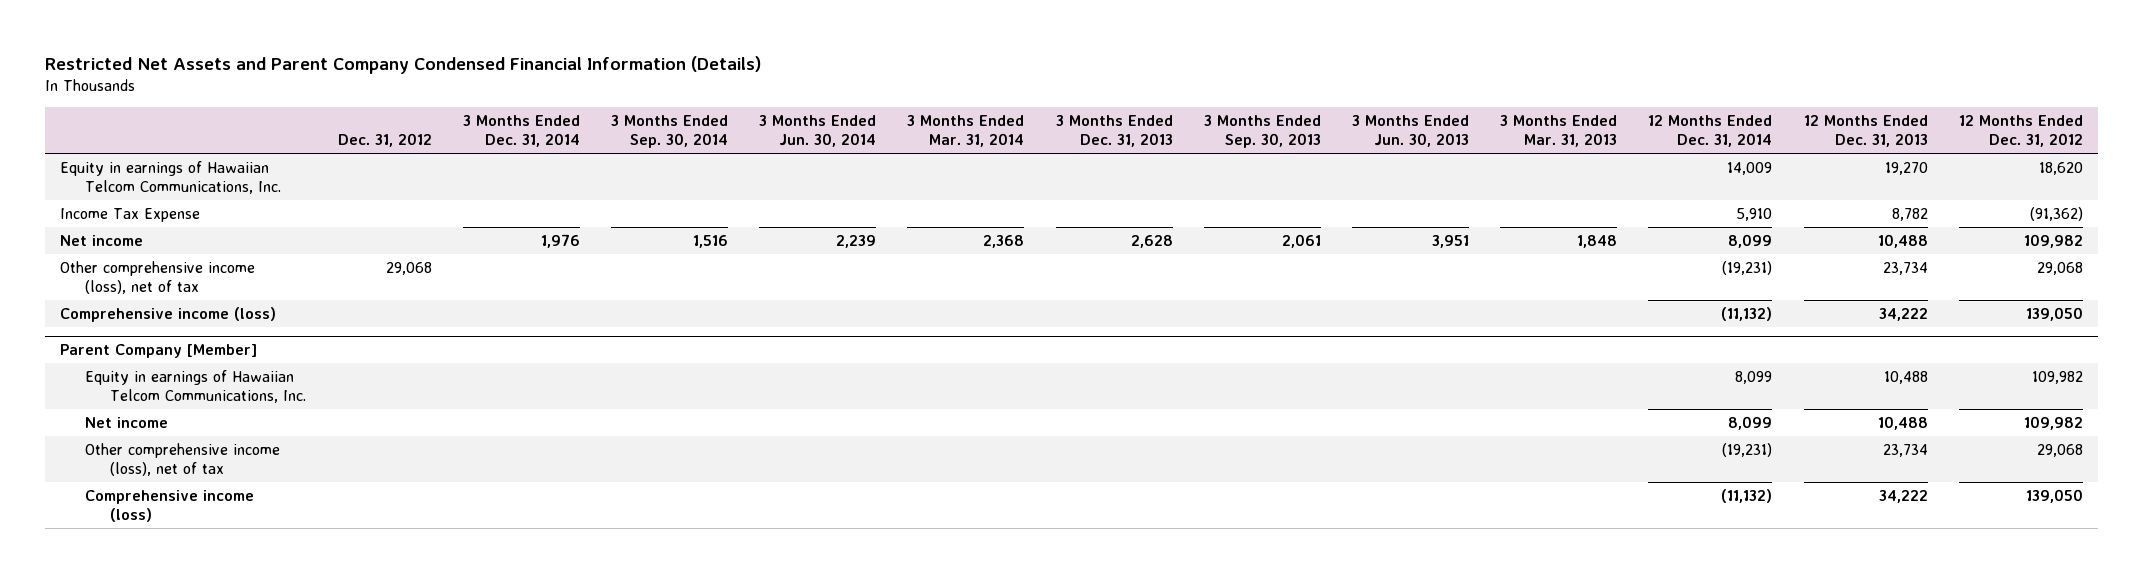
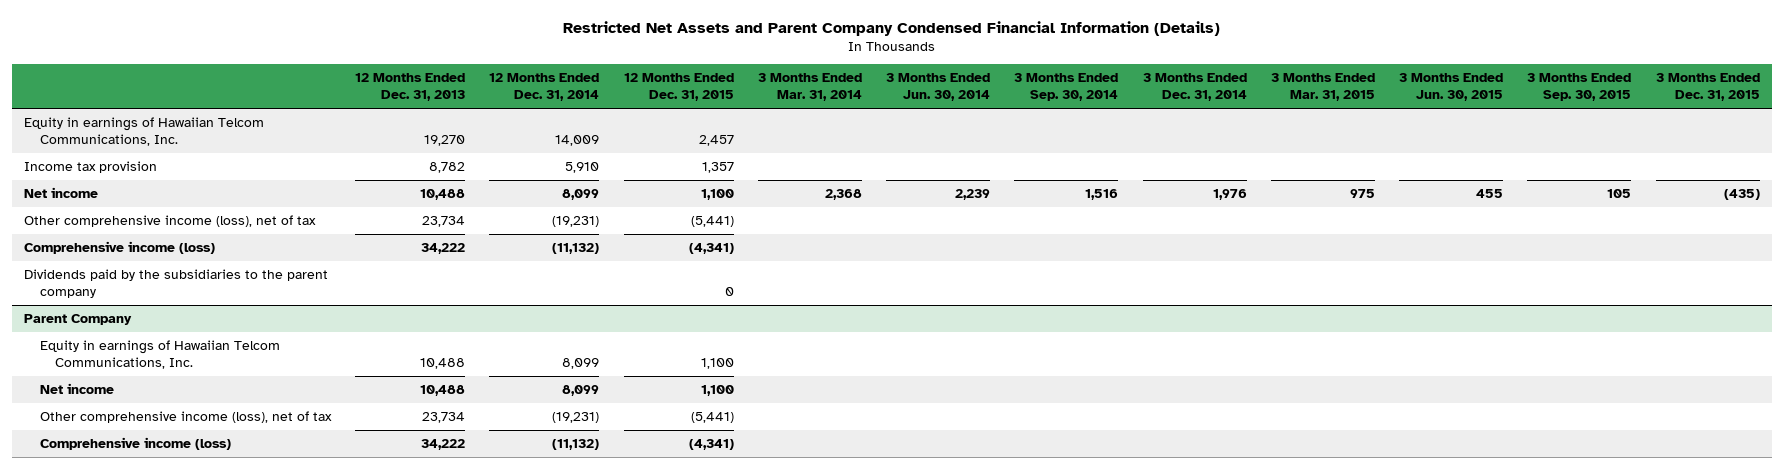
[337,133,432,148] Dec. 31, 2012 -> none
[1055,115,1173,148] 3 Months Ended Dec. 31, 2013 -> none
[1203,115,1321,149] 3 Months Ended Sep. 30, 2013 -> none
[1351,115,1469,148] 3 Months Ended Jun. 30, 2013 -> none
[1500,115,1618,148] 3 Months Ended Mar. 31, 2013 -> none
[1958,115,2083,148] 12 Months Ended Dec. 31, 2012 -> none
none -> [623,73,734,102] 12 Months Ended Dec. 31, 2015
none -> [1270,73,1375,102] 3 Months Ended Mar. 31, 2015
none -> [1399,73,1504,102] 3 Months Ended Jun. 30, 2015
none -> [1527,73,1632,102] 3 Months Ended Sep. 30, 2015
none -> [1655,73,1760,102] 3 Months Ended Dec. 31, 2015
[60,207,201,222] Income Tax Expense -> [24,160,158,173] Income tax provision
none -> [24,268,329,299] Dividends paid by the subsidiaries to the parent company
[60,344,258,359] Parent Company [Member] -> [24,313,133,325] Parent Company

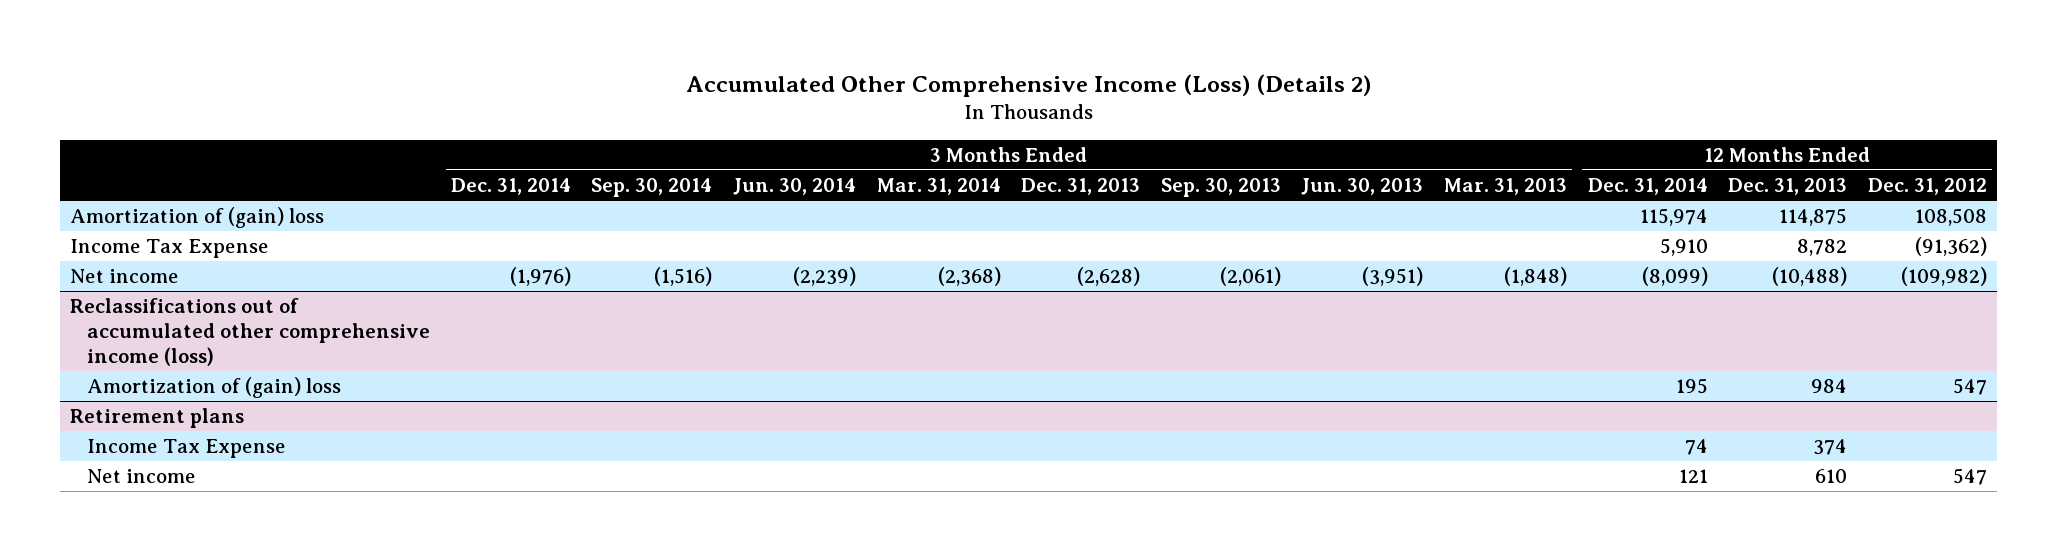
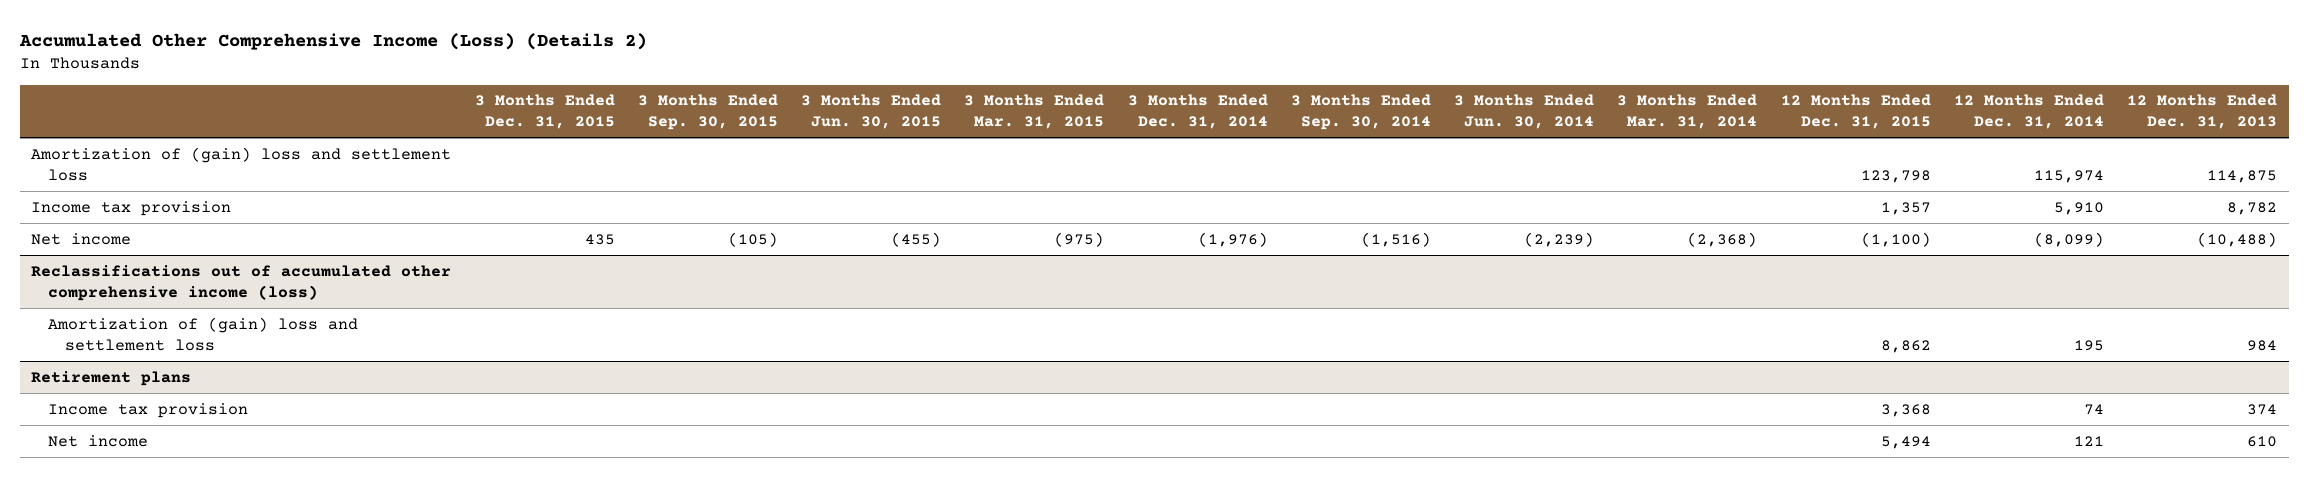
[1021,178,1141,196] Dec. 31, 2013 -> none
[1160,178,1281,198] Sep. 30, 2013 -> none
[1301,178,1424,196] Jun. 30, 2013 -> none
[1444,178,1568,196] Mar. 31, 2013 -> none
[1867,178,1987,196] Dec. 31, 2012 -> none
none -> [474,94,615,130] 3 Months Ended Dec. 31, 2015
none -> [637,94,778,131] 3 Months Ended Sep. 30, 2015
none -> [801,94,942,130] 3 Months Ended Jun. 30, 2015
none -> [964,94,1105,130] 3 Months Ended Mar. 31, 2015
none -> [1780,94,1931,130] 12 Months Ended Dec. 31, 2015
[70,207,325,229] Amortization of (gain) loss -> [31,146,452,181] Amortization of (gain) loss and settlement loss
[70,239,270,259] Income Tax Expense -> [31,200,232,216] Income tax provision
[87,377,342,399] Amortization of (gain) loss -> [48,316,359,351] Amortization of (gain) loss and settlement loss
[87,439,287,459] Income Tax Expense -> [48,402,249,418] Income tax provision

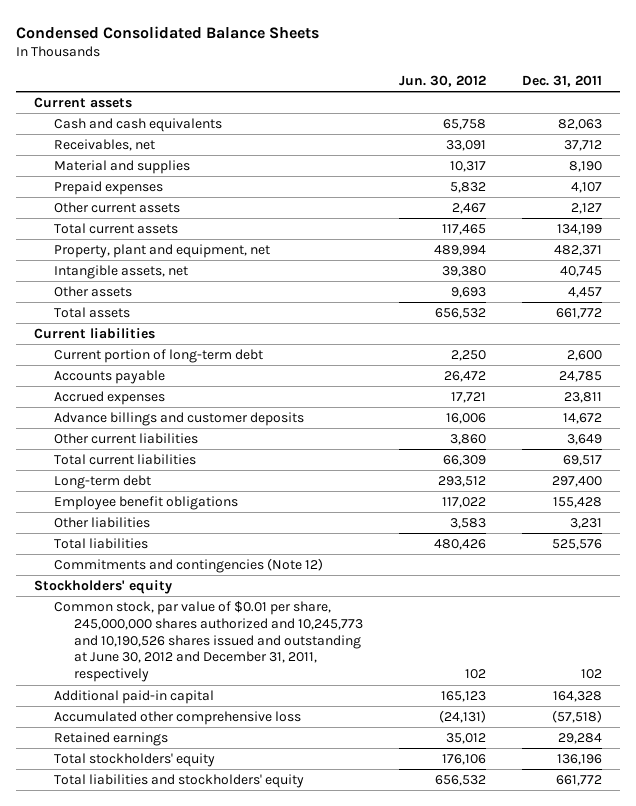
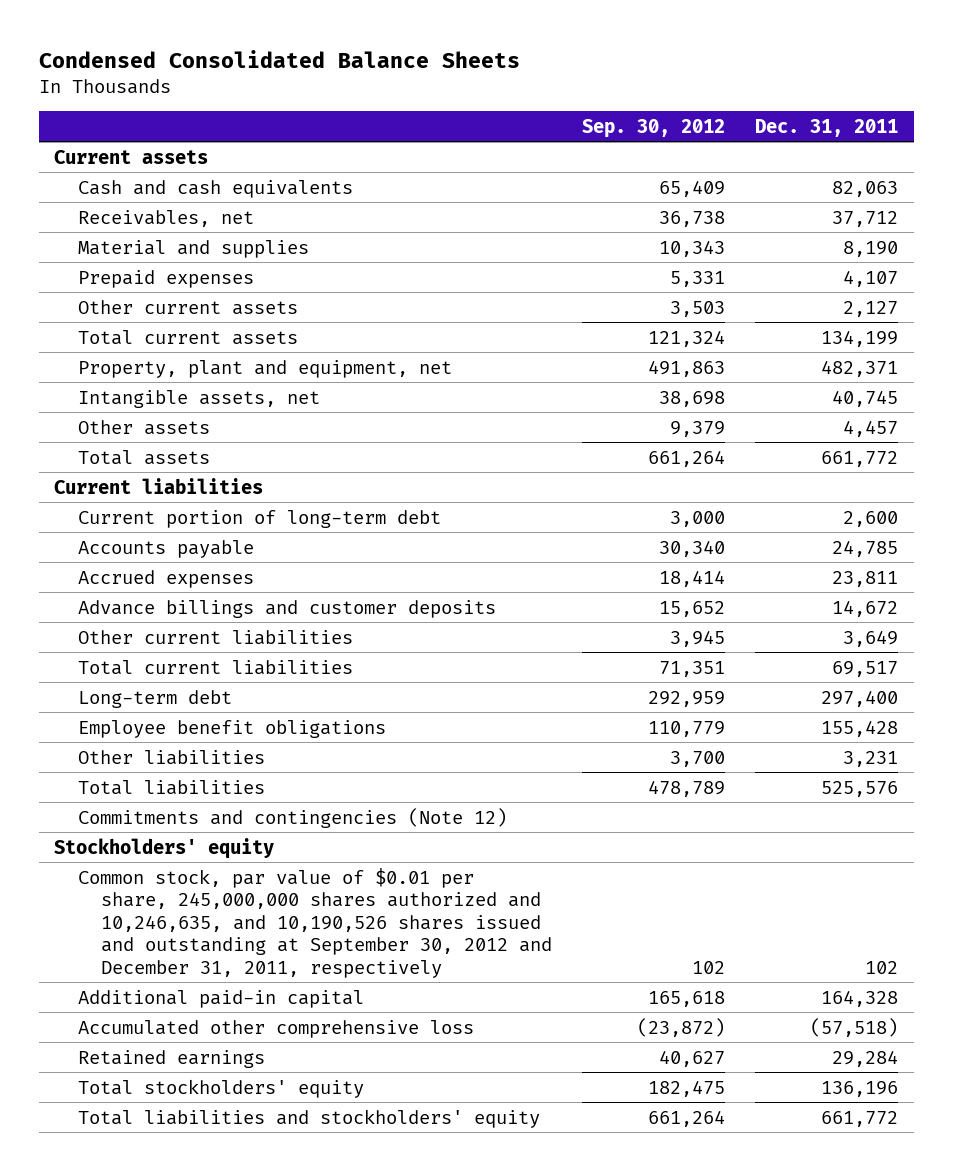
[399,75,487,88] Jun. 30, 2012 -> none
none -> [582,118,726,138] Sep. 30, 2012
[54,600,364,683] Common stock, par value of $0.01 per share, 245,000,000 shares authorized and 10,245,773 and 10,190,526 shares issued and outstanding at June 30, 2012 and December 31, 2011, respectively -> [77,867,552,978] Common stock, par value of $0.01 per share, 245,000,000 shares authorized and 10,246,635, and 10,190,526 shares issued and outstanding at September 30, 2012 and December 31, 2011, respectively

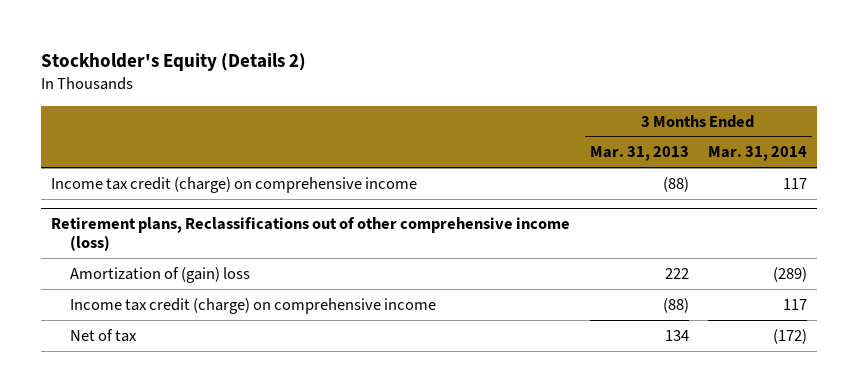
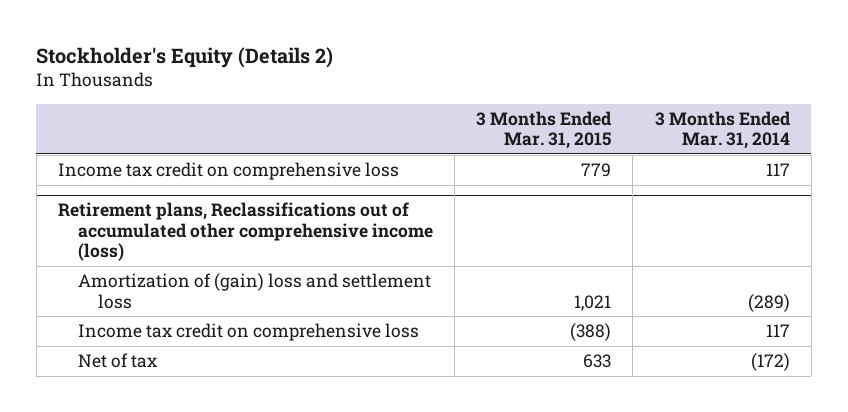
[589,146,689,162] Mar. 31, 2013 -> none
none -> [476,110,613,150] 3 Months Ended Mar. 31, 2015
[51,176,418,193] Income tax credit (charge) on comprehensive income -> [57,162,399,181] Income tax credit on comprehensive loss
[51,217,571,252] Retirement plans, Reclassifications out of other comprehensive income (loss) -> [57,202,433,262] Retirement plans, Reclassifications out of accumulated other comprehensive income (loss)
[70,266,251,283] Amortization of (gain) loss -> [77,273,431,309] Amortization of (gain) loss and settlement loss
[70,297,437,314] Income tax credit (charge) on comprehensive income -> [77,323,419,342] Income tax credit on comprehensive loss

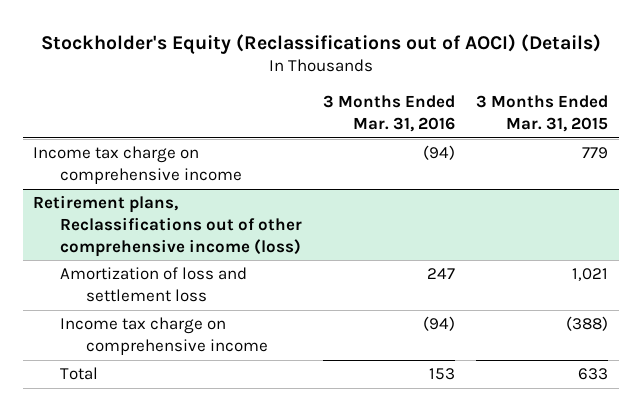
[36,46,334,68] Stockholder's Equity (Details 2) -> [40,33,601,54] Stockholder's Equity (Reclassifications out of AOCI) (Details)
[654,110,791,150] 3 Months Ended Mar. 31, 2014 -> none
none -> [322,95,455,133] 3 Months Ended Mar. 31, 2016
[57,162,399,181] Income tax credit on comprehensive loss -> [33,146,242,184] Income tax charge on comprehensive income
[57,202,433,262] Retirement plans, Reclassifications out of accumulated other comprehensive income (loss) -> [33,195,302,257] Retirement plans, Reclassifications out of other comprehensive income (loss)
[77,273,431,309] Amortization of (gain) loss and settlement loss -> [59,267,247,302] Amortization of loss and settlement loss
[77,323,419,342] Income tax credit on comprehensive loss -> [59,317,268,355] Income tax charge on comprehensive income
[77,353,157,369] Net of tax -> [59,367,98,381] Total

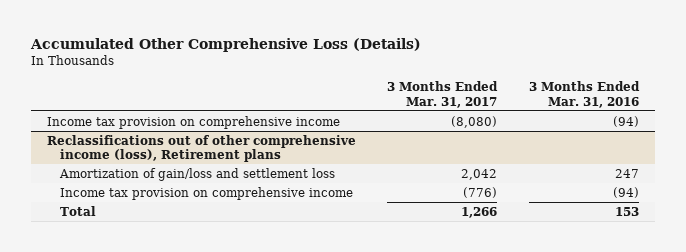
[40,33,601,54] Stockholder's Equity (Reclassifications out of AOCI) (Details) -> [29,38,421,53] Accumulated Other Comprehensive Loss (Details)
[476,95,609,133] 3 Months Ended Mar. 31, 2015 -> none
none -> [387,81,499,108] 3 Months Ended Mar. 31, 2017
[33,146,242,184] Income tax charge on comprehensive income -> [46,115,340,129] Income tax provision on comprehensive income
[33,195,302,257] Retirement plans, Reclassifications out of other comprehensive income (loss) -> [46,134,356,163] Reclassifications out of other comprehensive income (loss), Retirement plans
[59,267,247,302] Amortization of loss and settlement loss -> [58,167,335,181] Amortization of gain/loss and settlement loss
[59,317,268,355] Income tax charge on comprehensive income -> [59,186,353,200] Income tax provision on comprehensive income

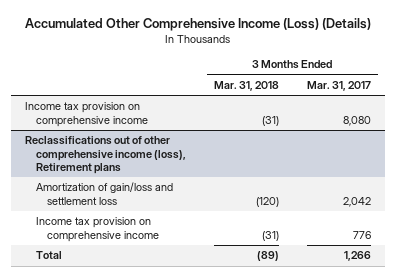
[29,38,421,53] Accumulated Other Comprehensive Loss (Details) -> [24,17,371,31] Accumulated Other Comprehensive Income (Loss) (Details)
[529,81,641,108] 3 Months Ended Mar. 31, 2016 -> none
none -> [213,80,279,91] Mar. 31, 2018
[451,115,498,128] (8,080) -> [343,115,372,126] 8,080
[463,186,498,198] (776) -> [353,230,372,239] 776

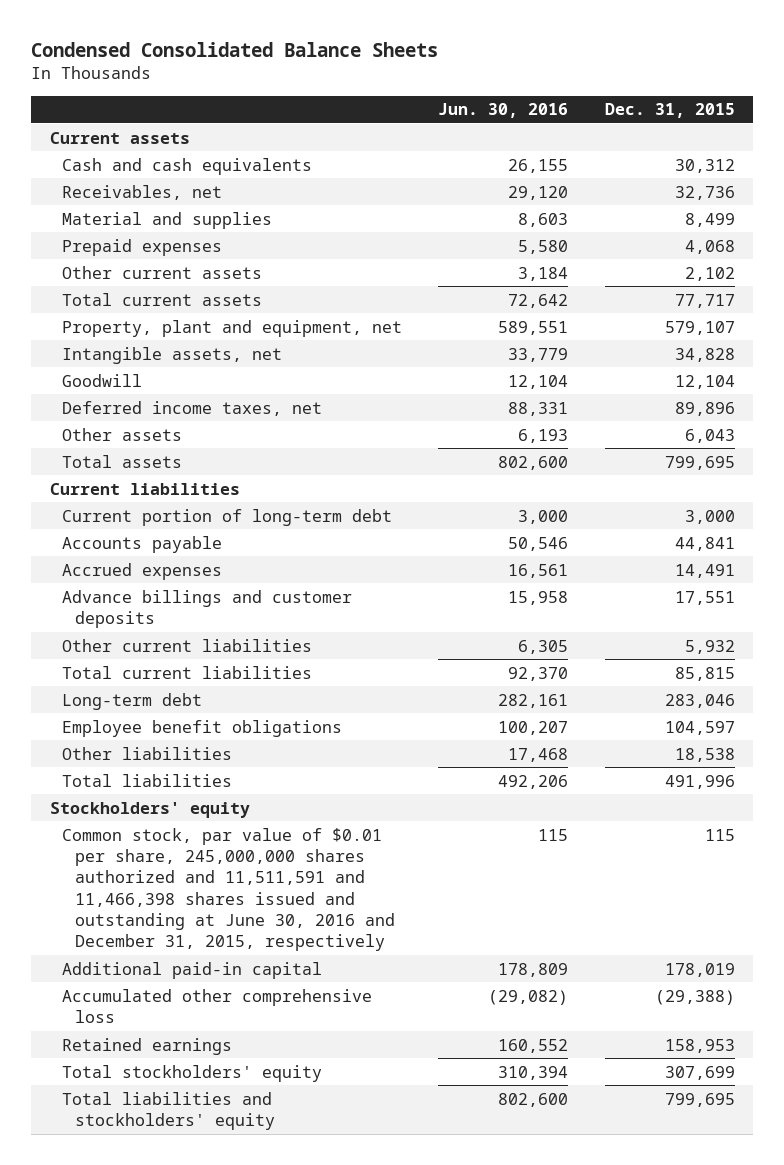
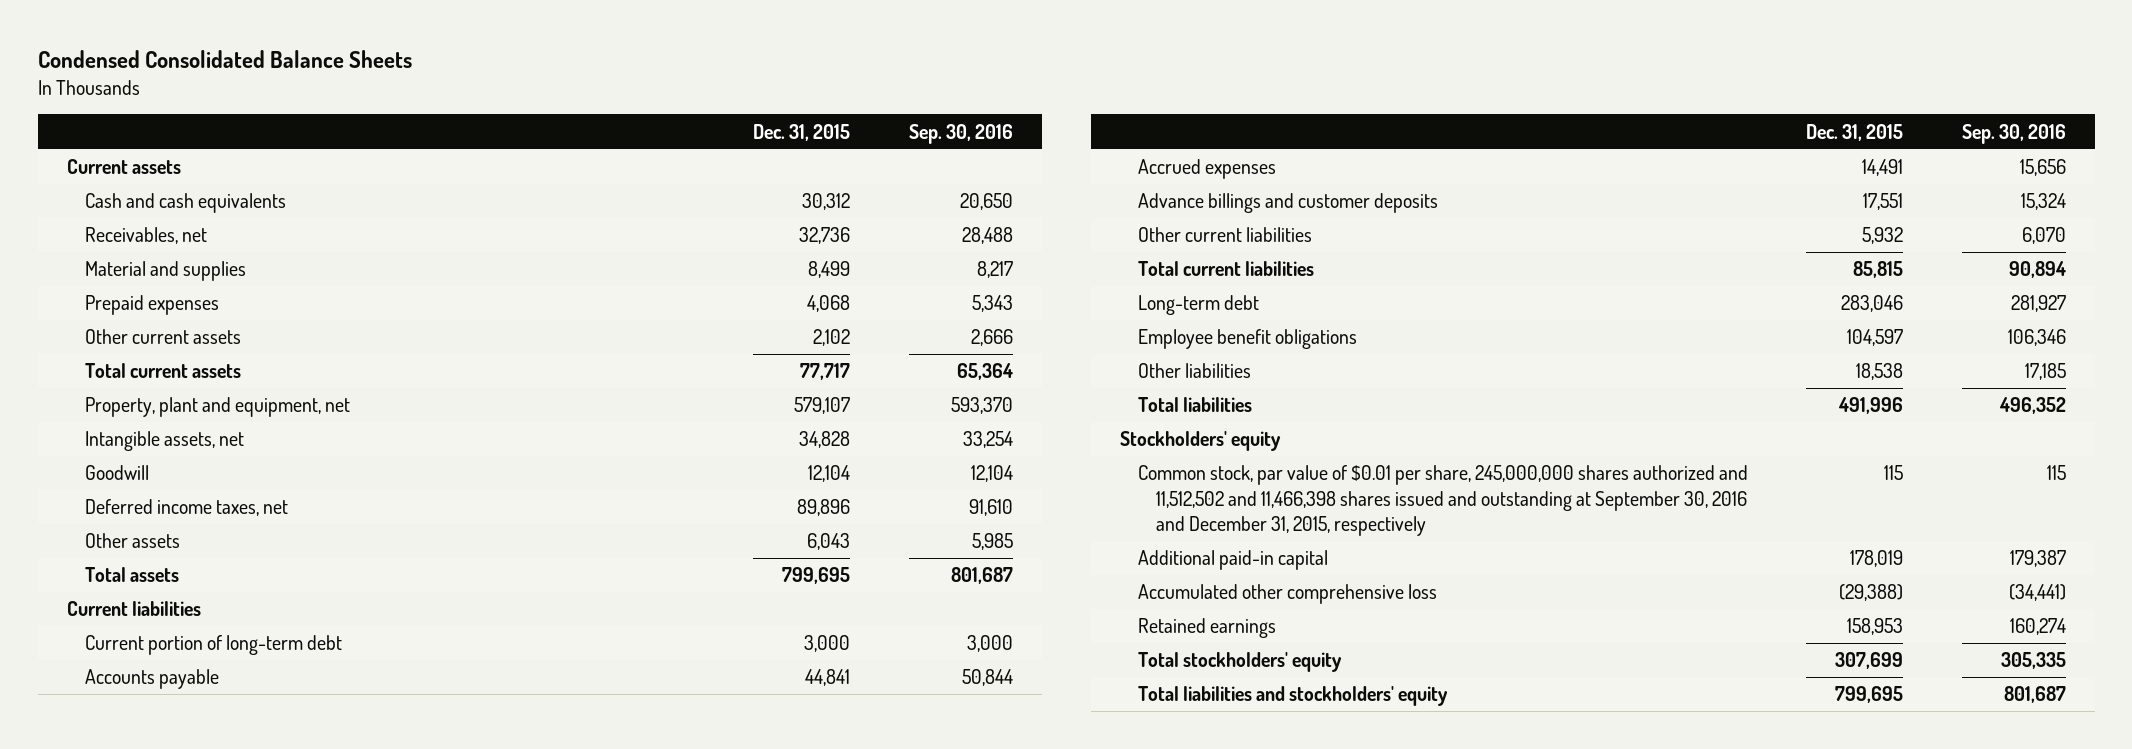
[438,103,569,119] Jun. 30, 2016 -> none
none -> [908,123,1013,144] Sep. 30, 2016
[62,827,396,952] Common stock, par value of $0.01 per share, 245,000,000 shares authorized and 11,511,591 and 11,466,398 shares issued and outstanding at June 30, 2016 and December 31, 2015, respectively -> [1137,465,1748,537] Common stock, par value of $0.01 per share, 245,000,000 shares authorized and 11,512,502 and 11,466,398 shares issued and outstanding at September 30, 2016 and December 31, 2015, respectively

